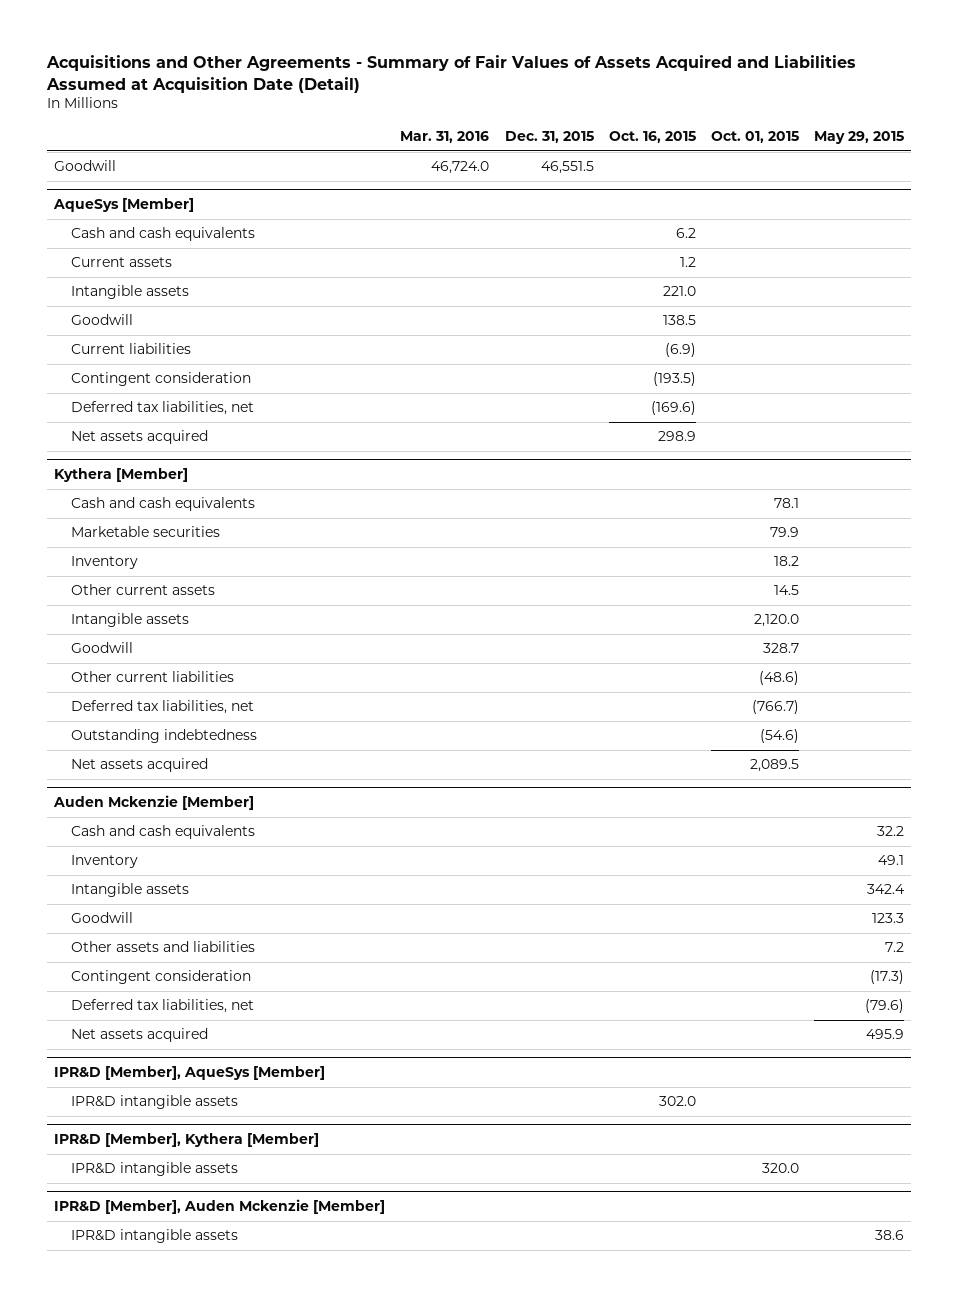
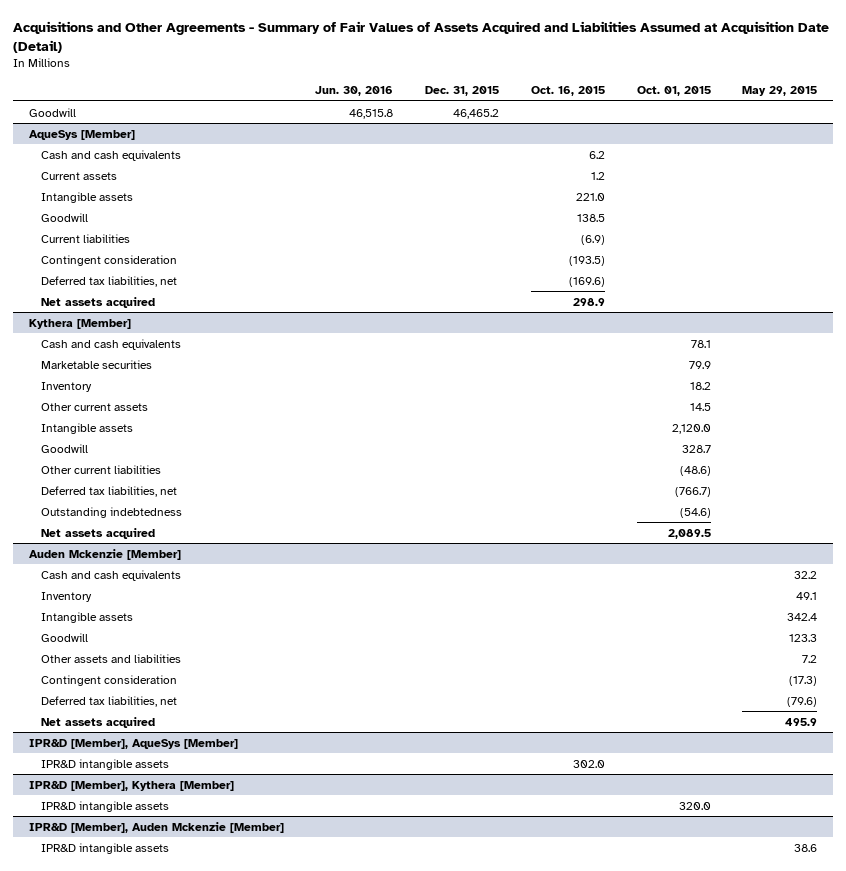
[400,131,490,144] Mar. 31, 2016 -> none
none -> [315,86,394,97] Jun. 30, 2016
[540,161,594,175] 46,551.5 -> [453,108,500,119] 46,465.2

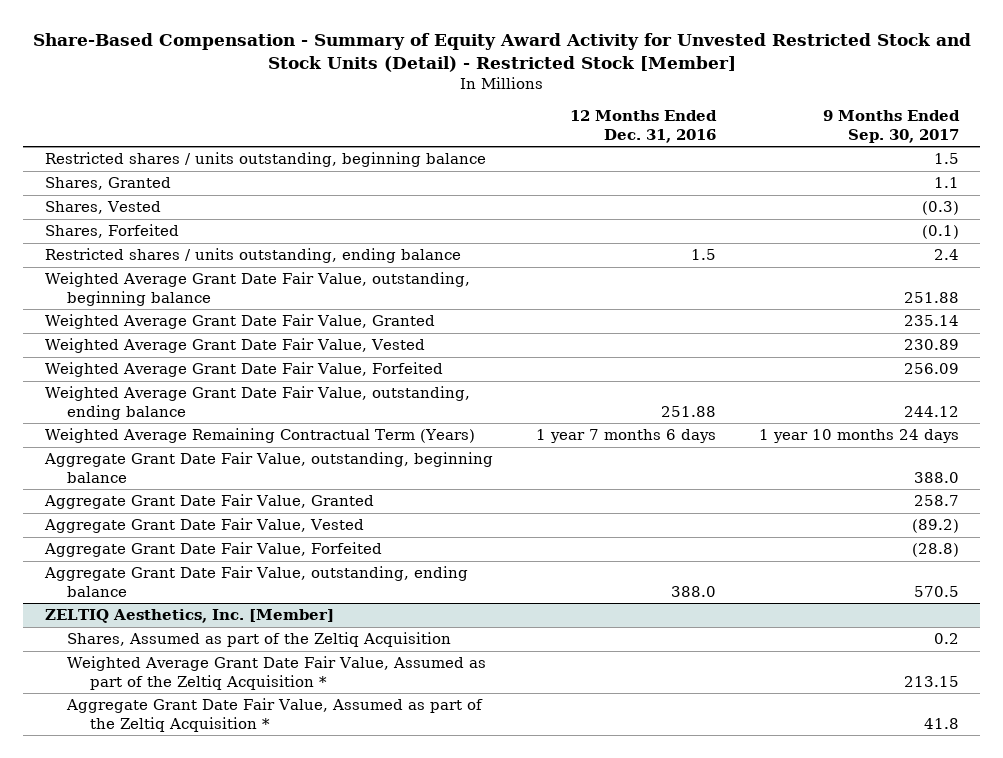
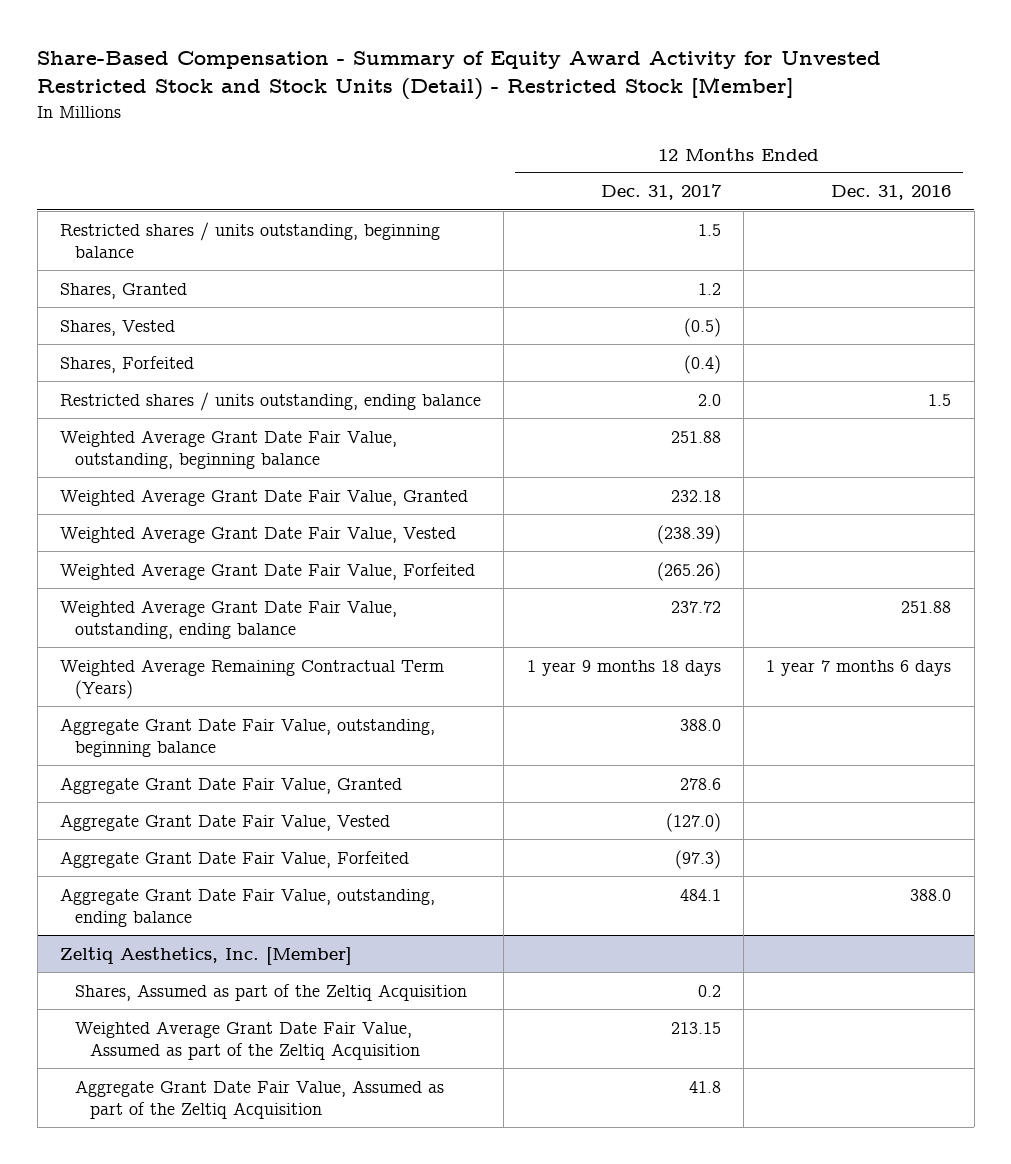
[822,110,960,143] 9 Months Ended Sep. 30, 2017 -> none
none -> [600,184,722,201] Dec. 31, 2017
[44,609,334,624] ZELTIQ Aesthetics, Inc. [Member] -> [59,946,352,965] Zeltiq Aesthetics, Inc. [Member]
[67,656,487,690] Weighted Average Grant Date Fair Value, Assumed as part of the Zeltiq Acquisition * -> [74,1020,420,1061] Weighted Average Grant Date Fair Value, Assumed as part of the Zeltiq Acquisition
[66,698,484,732] Aggregate Grant Date Fair Value, Assumed as part of the Zeltiq Acquisition * -> [74,1079,444,1120] Aggregate Grant Date Fair Value, Assumed as part of the Zeltiq Acquisition

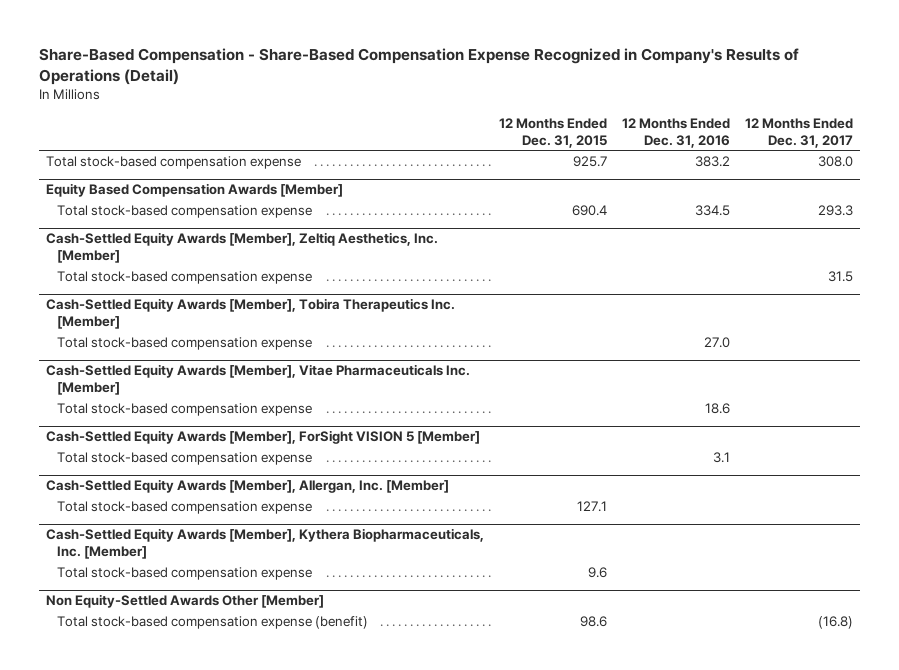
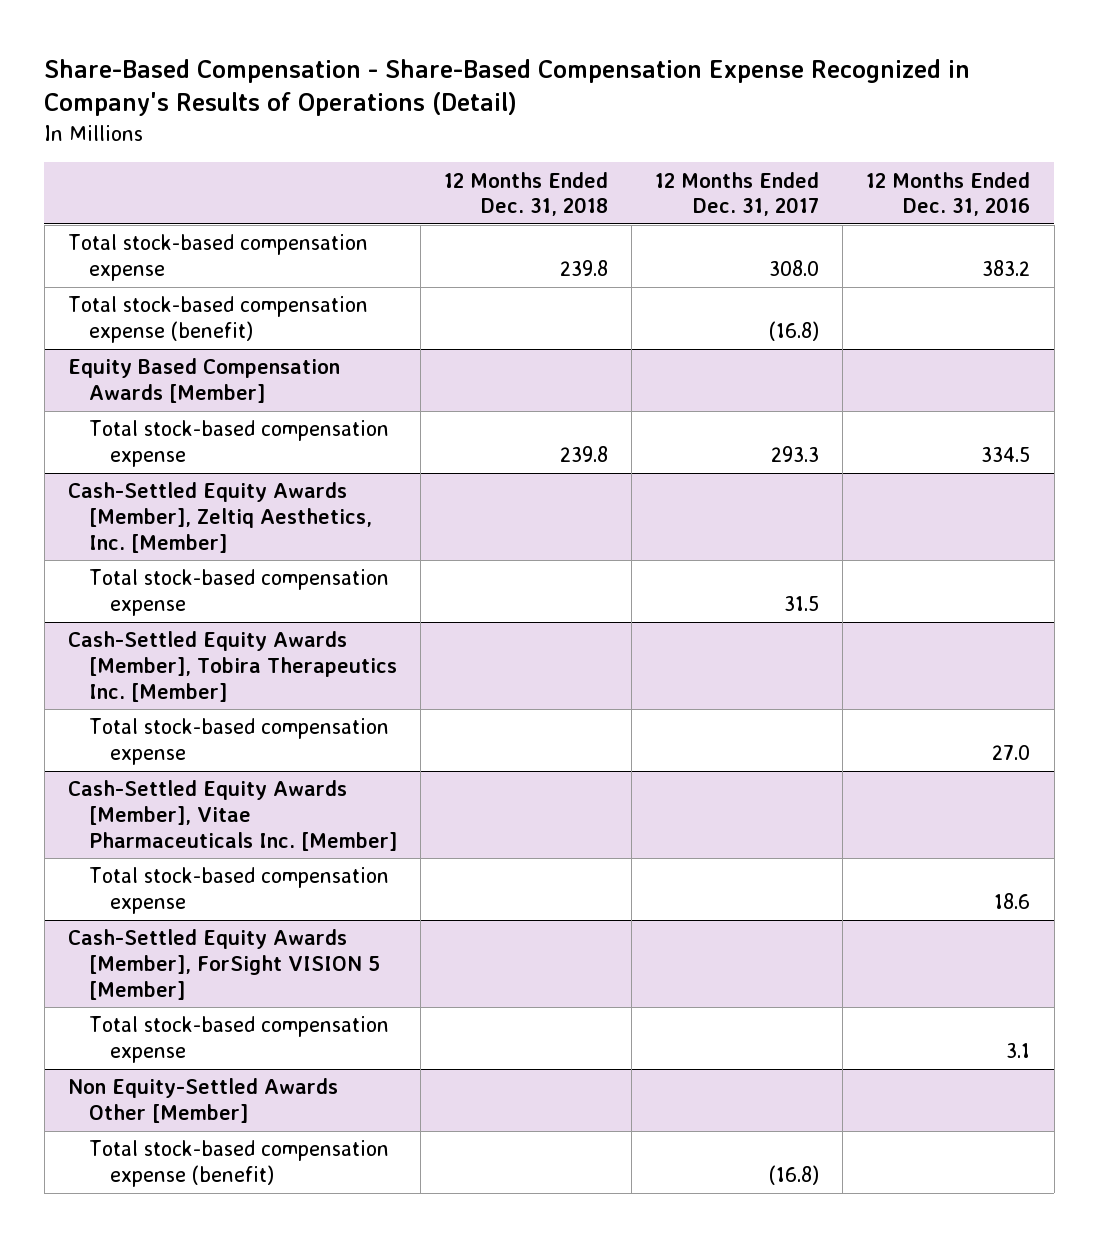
[498,118,607,148] 12 Months Ended Dec. 31, 2015 -> none
none -> [444,171,609,217] 12 Months Ended Dec. 31, 2018
none -> [67,296,368,343] Total stock-based compensation expense (benefit)
[46,479,450,494] Cash-Settled Equity Awards [Member], Allergan, Inc. [Member] -> none
[56,501,312,515] Total stock-based compensation expense -> none
[46,528,485,560] Cash-Settled Equity Awards [Member], Kythera Biopharmaceuticals, Inc. [Member] -> none
[56,567,312,581] Total stock-based compensation expense -> none

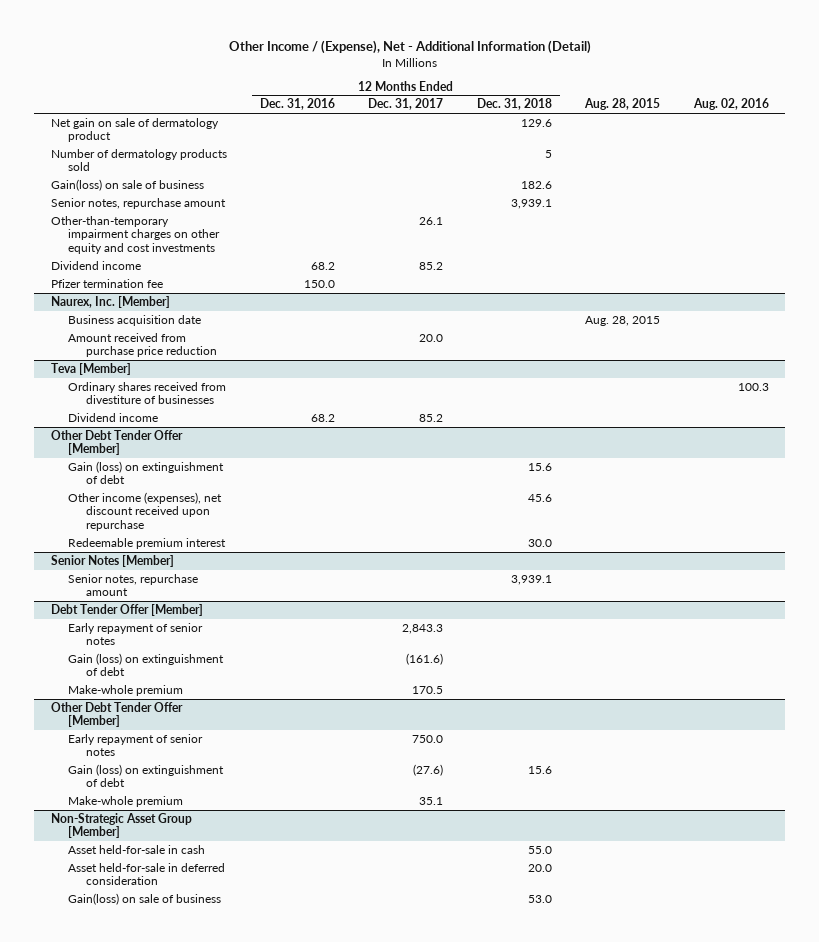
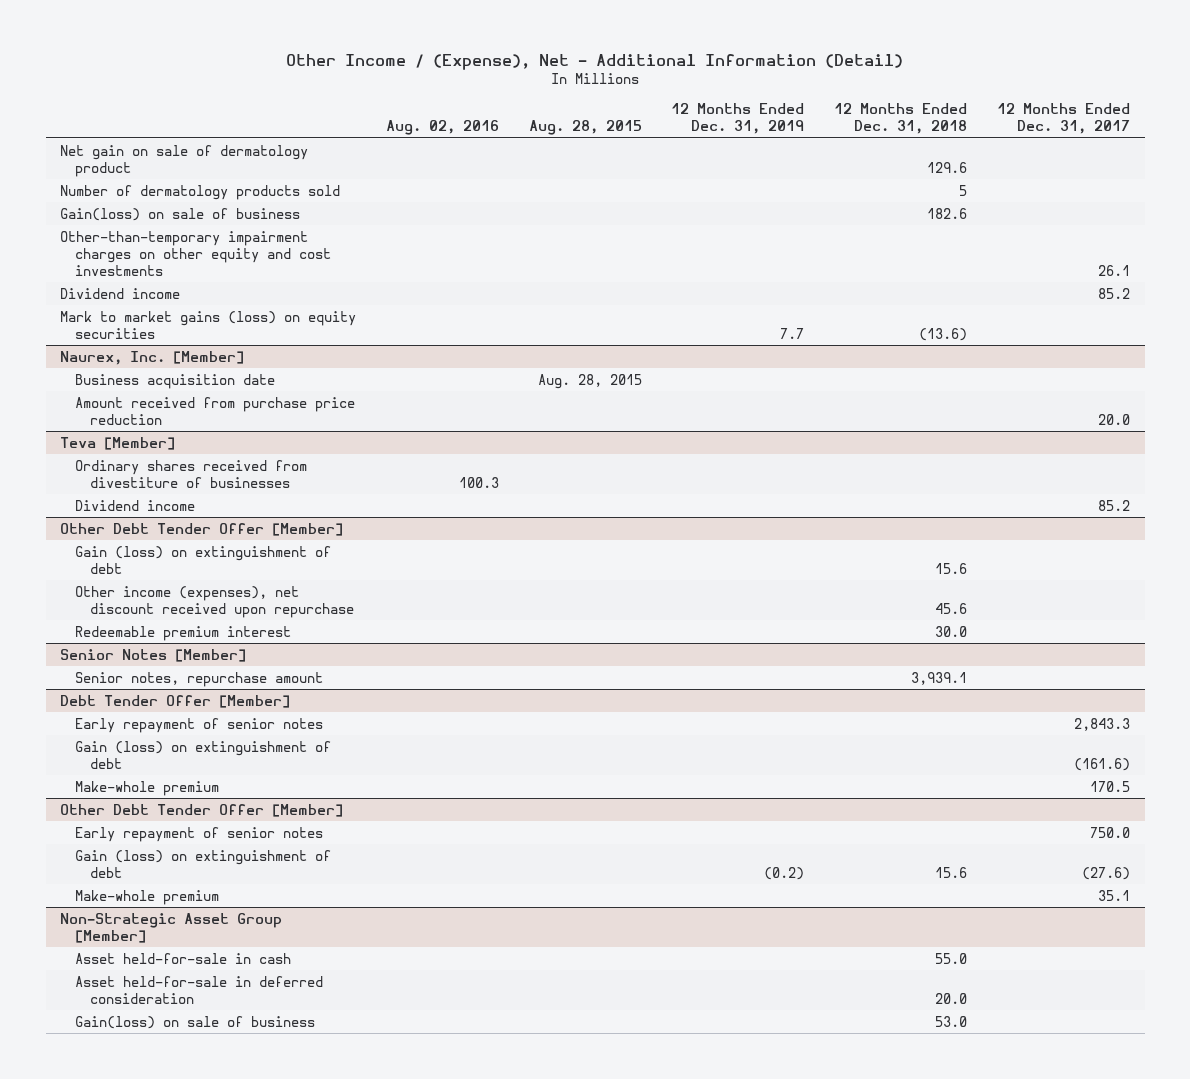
[259,98,335,111] Dec. 31, 2016 -> none
none -> [671,102,805,134] 12 Months Ended Dec. 31, 2019
[50,197,226,209] Senior notes, repurchase amount -> none
[50,278,163,288] Pfizer termination fee -> none
none -> [60,310,357,339] Mark to market gains (loss) on equity securities

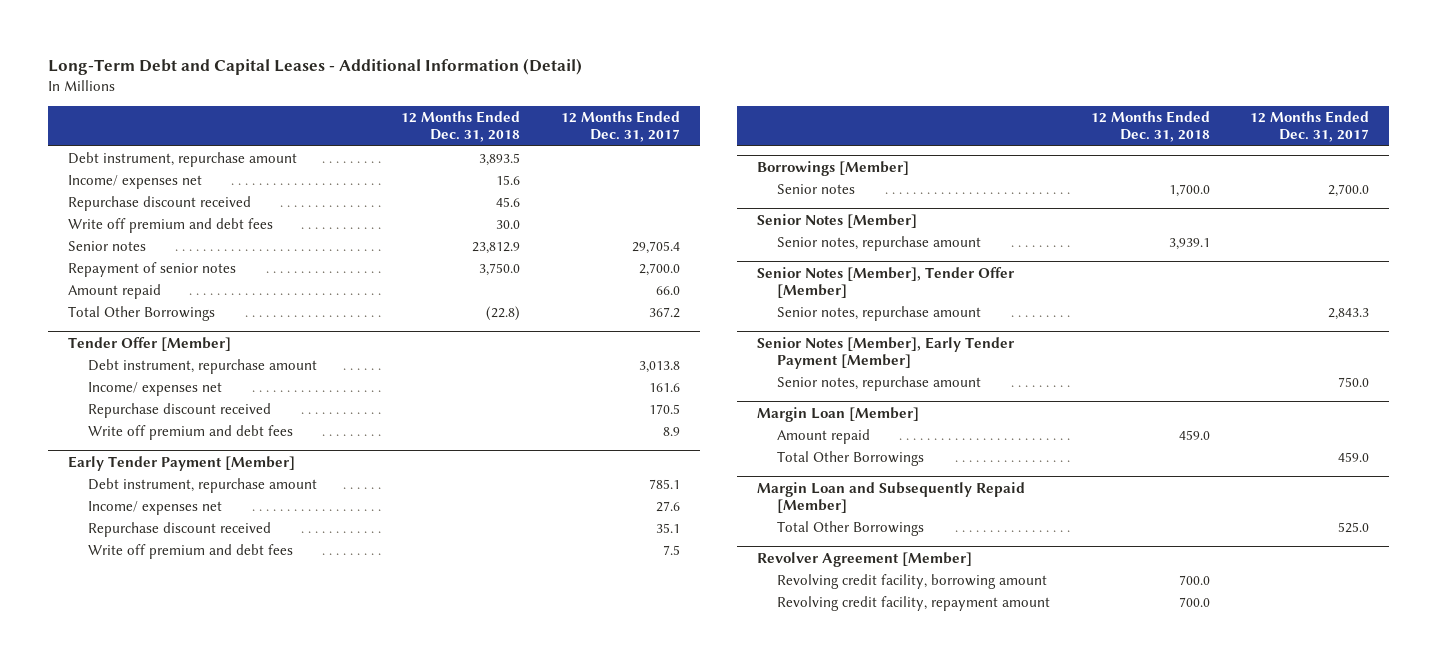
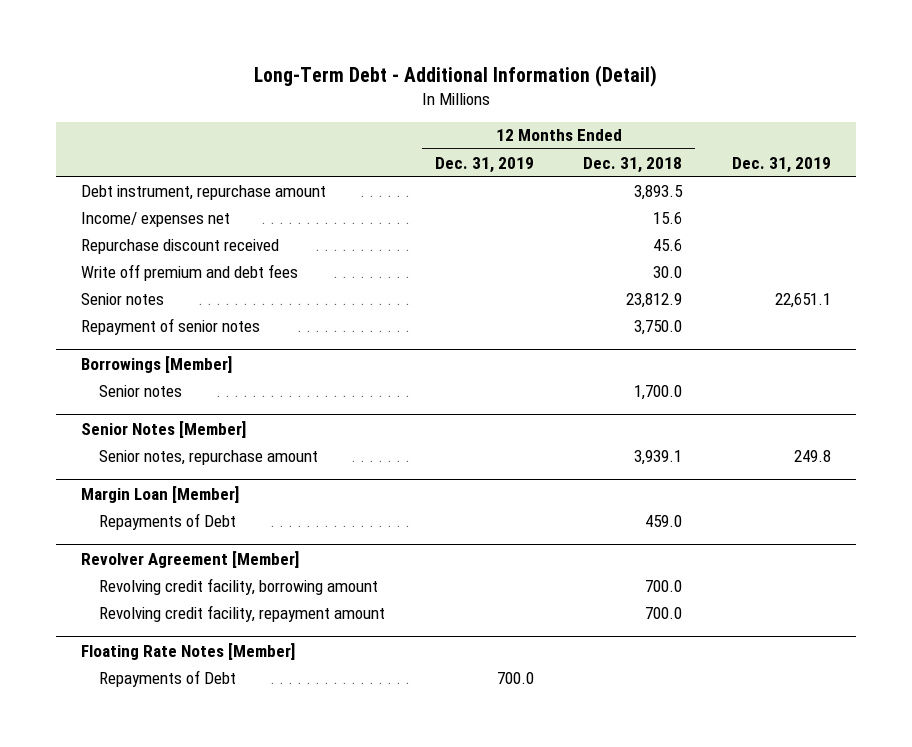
[47,58,582,76] Long-Term Debt and Capital Leases - Additional Information (Detail) -> [254,65,658,88] Long-Term Debt - Additional Information (Detail)
[560,111,680,143] 12 Months Ended Dec. 31, 2017 -> none
none -> [434,156,534,173] Dec. 31, 2019
none -> [732,156,832,173] Dec. 31, 2019
[68,283,162,299] Amount repaid -> none
[68,305,216,321] Total Other Borrowings -> none
[68,336,232,351] Tender Offer [Member] -> none
[87,358,317,374] Debt instrument, repurchase amount -> none
[87,381,222,396] Income/ expenses net -> none
[87,402,271,418] Repurchase discount received -> none
[87,424,293,440] Write off premium and debt fees -> none
[68,455,296,471] Early Tender Payment [Member] -> none
[87,477,317,493] Debt instrument, repurchase amount -> none
[87,500,222,515] Income/ expenses net -> none
[87,521,271,537] Repurchase discount received -> none
[87,543,293,559] Write off premium and debt fees -> none
[757,266,1015,298] Senior Notes [Member], Tender Offer [Member] -> none
[777,305,982,321] Senior notes, repurchase amount -> none
[757,336,1015,369] Senior Notes [Member], Early Tender Payment [Member] -> none
[777,375,982,391] Senior notes, repurchase amount -> none
[777,450,925,466] Total Other Borrowings -> none
[757,481,1026,513] Margin Loan and Subsequently Repaid [Member] -> none
[777,520,925,536] Total Other Borrowings -> none
[777,428,871,444] Amount repaid -> [98,512,236,530] Repayments of Debt
none -> [80,642,295,660] Floating Rate Notes [Member]
none -> [98,669,236,687] Repayments of Debt

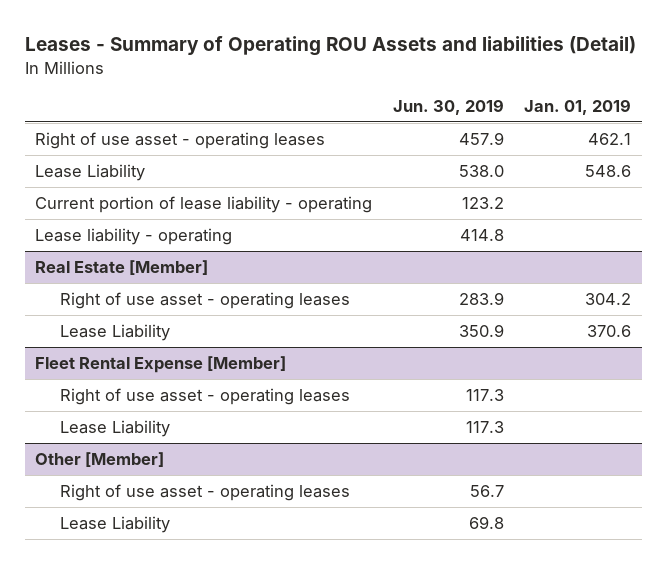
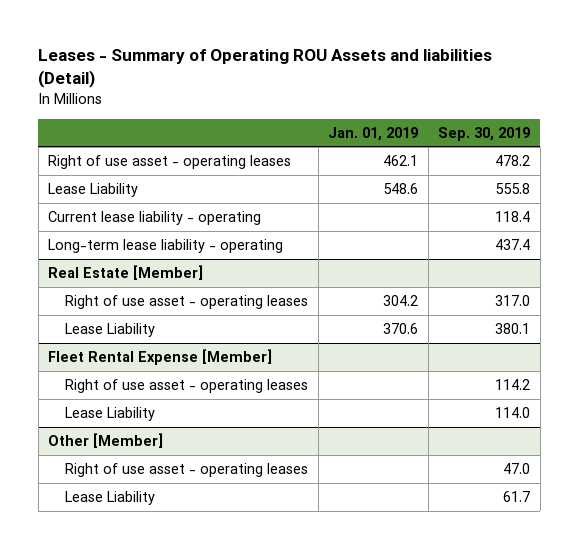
[392,99,504,116] Jun. 30, 2019 -> none
none -> [438,126,531,141] Sep. 30, 2019
[35,195,373,213] Current portion of lease liability - operating -> [48,211,262,226] Current lease liability - operating
[35,227,233,245] Lease liability - operating -> [48,239,284,254] Long-term lease liability - operating

